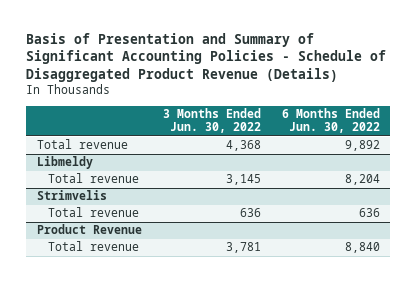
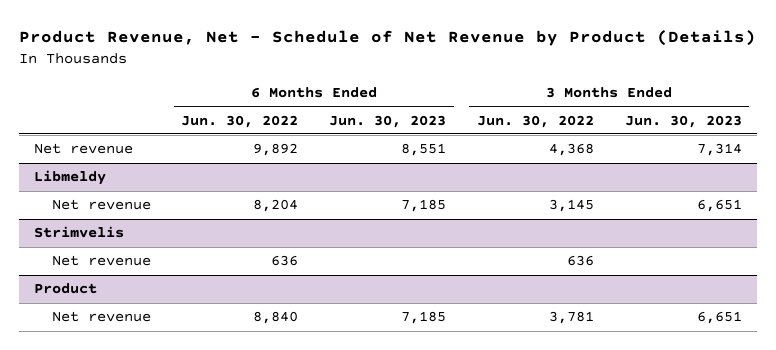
[26,32,387,83] Basis of Presentation and Summary of Significant Accounting Policies - Schedule of Disaggregated Product Revenue (Details) -> [18,30,756,47] Product Revenue, Net - Schedule of Net Revenue by Product (Details)
none -> [329,114,447,128] Jun. 30, 2023
none -> [624,114,742,128] Jun. 30, 2023
[36,139,128,150] Total revenue -> [33,143,133,155] Net revenue
[47,173,139,184] Total revenue -> [51,199,151,211] Net revenue
[47,207,139,218] Total revenue -> [51,255,151,267] Net revenue
[36,224,142,235] Product Revenue -> [33,283,97,295] Product
[47,241,139,252] Total revenue -> [51,311,151,323] Net revenue

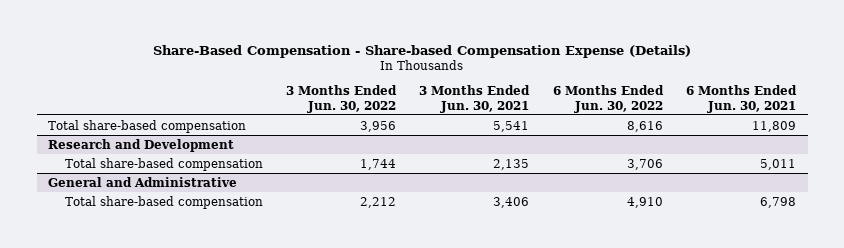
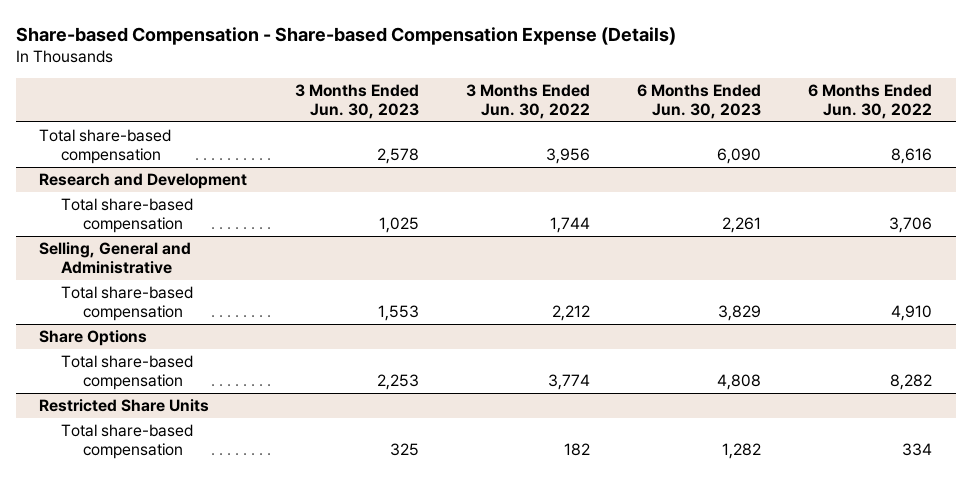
[153,44,692,58] Share-Based Compensation - Share-based Compensation Expense (Details) -> [15,26,676,45] Share-based Compensation - Share-based Compensation Expense (Details)
[419,85,531,113] 3 Months Ended Jun. 30, 2021 -> none
[686,85,798,113] 6 Months Ended Jun. 30, 2021 -> none
none -> [294,84,419,120] 3 Months Ended Jun. 30, 2023
none -> [637,84,762,120] 6 Months Ended Jun. 30, 2023
[48,176,238,187] General and Administrative -> [39,242,192,274] Selling, General and Administrative
none -> [39,330,148,347] Share Options
none -> [61,355,194,390] Total share-based compensation
none -> [39,399,210,413] Restricted Share Units
none -> [61,424,194,459] Total share-based compensation

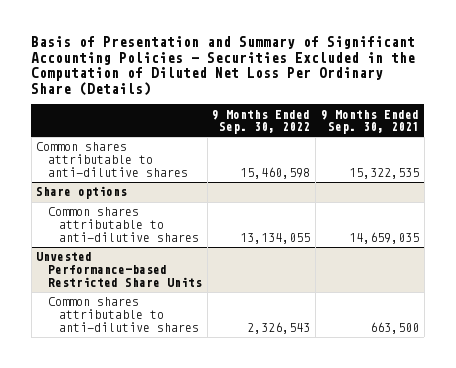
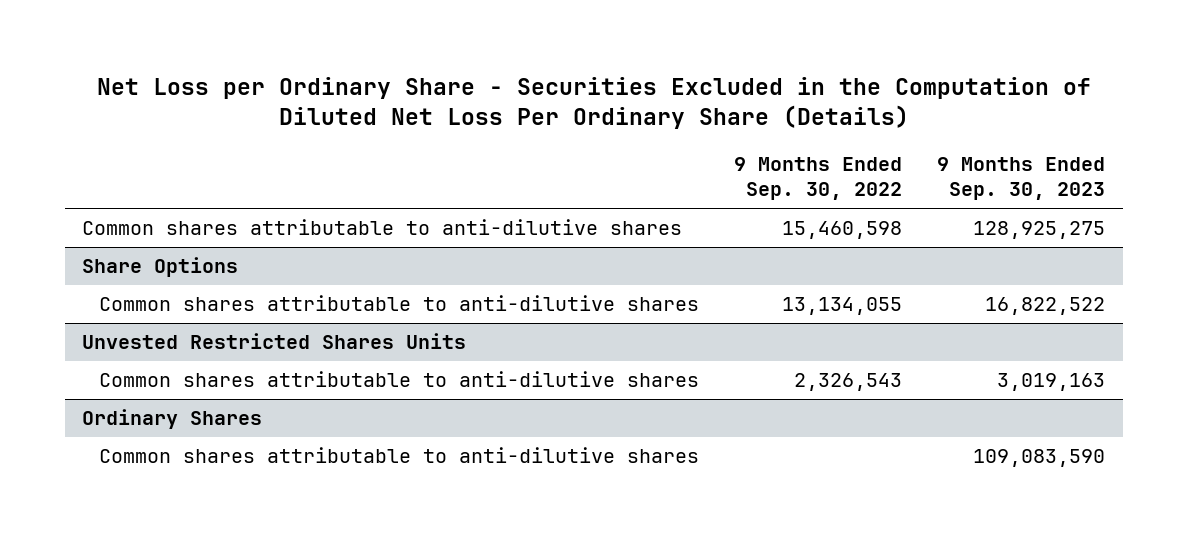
[31,35,416,96] Basis of Presentation and Summary of Significant Accounting Policies - Securities Excluded in the Computation of Diluted Net Loss Per Ordinary Share (Details) -> [96,76,1091,130] Net Loss per Ordinary Share - Securities Excluded in the Computation of Diluted Net Loss Per Ordinary Share (Details)
[321,109,420,135] 9 Months Ended Sep. 30, 2021 -> none
none -> [937,157,1106,201] 9 Months Ended Sep. 30, 2023
[36,186,128,200] Share options -> [82,257,239,278] Share Options
[36,252,202,287] Unvested Performance-based Restricted Share Units -> [82,333,467,350] Unvested Restricted Shares Units
none -> [82,409,263,430] Ordinary Shares
none -> [99,447,700,464] Common shares attributable to anti-dilutive shares

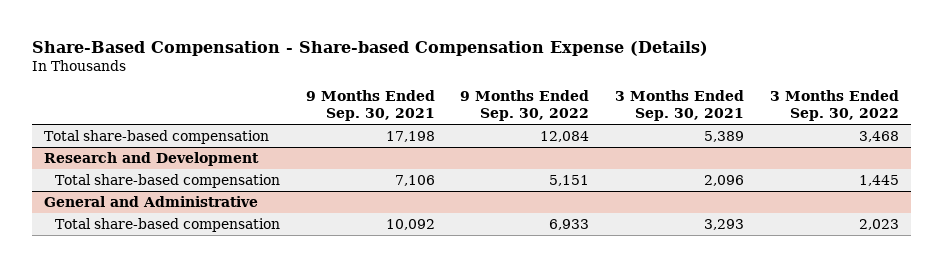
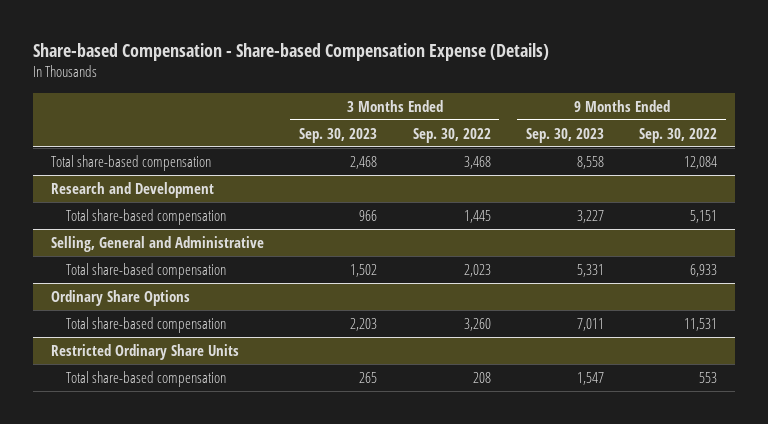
[31,40,708,56] Share-Based Compensation - Share-based Compensation Expense (Details) -> [33,42,550,61] Share-based Compensation - Share-based Compensation Expense (Details)
[305,90,435,122] 9 Months Ended Sep. 30, 2021 -> none
[614,90,744,122] 3 Months Ended Sep. 30, 2021 -> none
none -> [299,127,378,143] Sep. 30, 2023
none -> [525,127,604,143] Sep. 30, 2023
[44,195,259,207] General and Administrative -> [51,235,265,252] Selling, General and Administrative
none -> [51,289,191,306] Ordinary Share Options
none -> [66,316,227,333] Total share-based compensation
none -> [51,343,240,360] Restricted Ordinary Share Units
none -> [66,370,227,387] Total share-based compensation

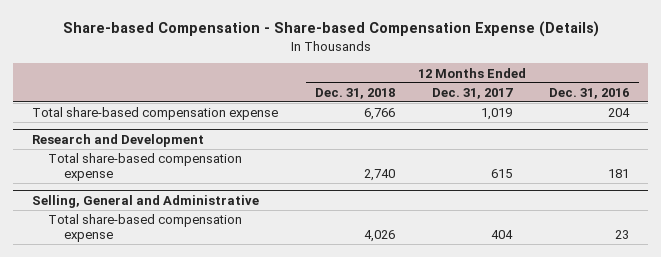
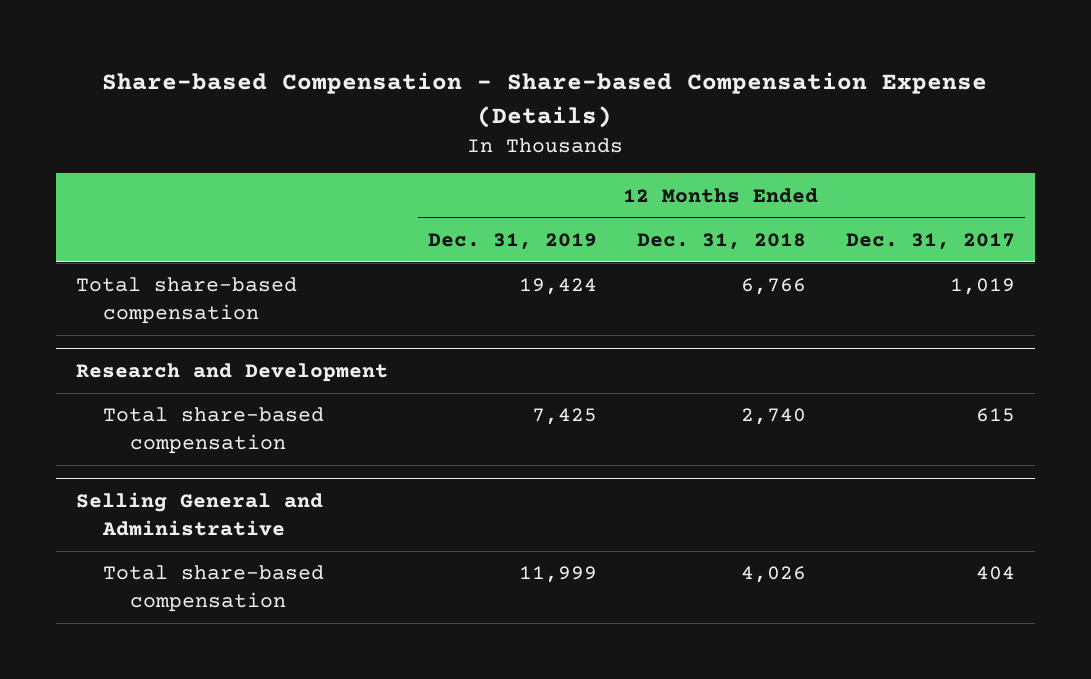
[549,87,630,99] Dec. 31, 2016 -> none
none -> [427,232,597,250] Dec. 31, 2019
[31,107,278,121] Total share-based compensation expense -> [75,277,297,324] Total share-based compensation
[47,153,242,181] Total share-based compensation expense -> [102,407,324,454] Total share-based compensation
[31,194,259,208] Selling, General and Administrative -> [75,492,323,536] Selling General and Administrative
[47,214,242,242] Total share-based compensation expense -> [102,565,324,612] Total share-based compensation

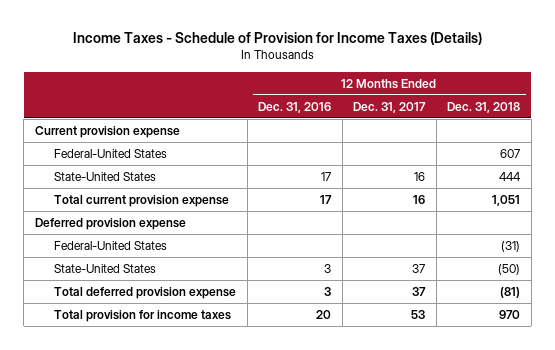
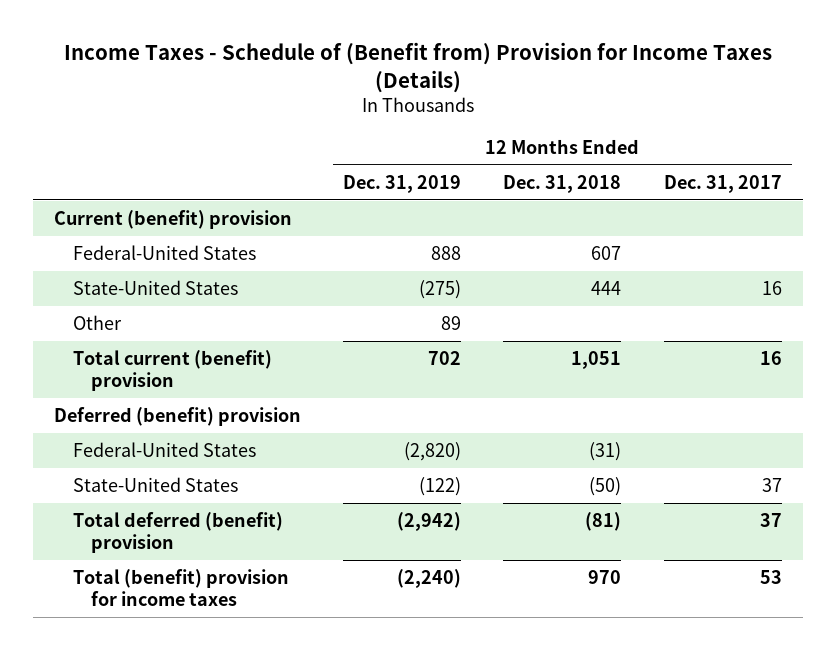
[72,31,482,45] Income Taxes - Schedule of Provision for Income Taxes (Details) -> [63,42,772,93] Income Taxes - Schedule of (Benefit from) Provision for Income Taxes (Details)
[258,101,332,113] Dec. 31, 2016 -> none
none -> [343,174,462,193] Dec. 31, 2019
[34,126,180,139] Current provision expense -> [53,210,292,230] Current (benefit) provision
none -> [72,315,122,331] Other
[53,195,229,208] Total current provision expense -> [72,350,272,392] Total current (benefit) provision
[34,218,186,231] Deferred provision expense -> [53,407,301,427] Deferred (benefit) provision
[53,287,236,300] Total deferred provision expense -> [72,512,283,554] Total deferred (benefit) provision
[53,310,231,323] Total provision for income taxes -> [72,569,289,607] Total (benefit) provision for income taxes

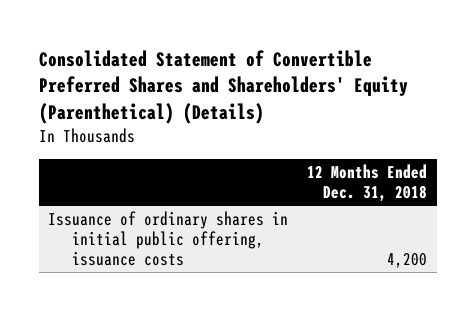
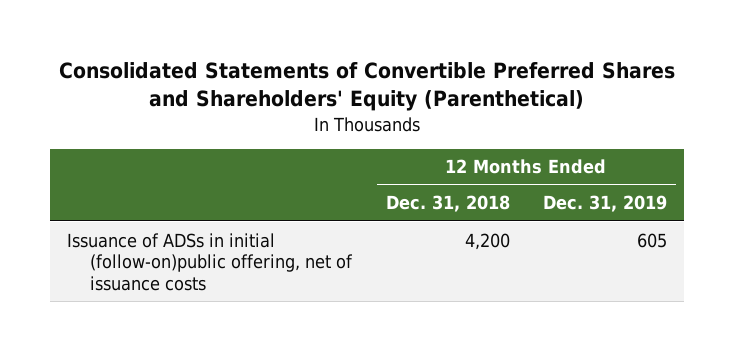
[38,49,408,124] Consolidated Statement of Convertible Preferred Shares and Shareholders' Equity (Parenthetical) (Details) -> [58,61,675,112] Consolidated Statements of Convertible Preferred Shares and Shareholders' Equity (Parenthetical)
none -> [543,195,668,213] Dec. 31, 2019
[48,211,289,266] Issuance of ordinary shares in initial public offering, issuance costs -> [66,232,353,291] Issuance of ADSs in initial (follow-on)public offering, net of issuance costs

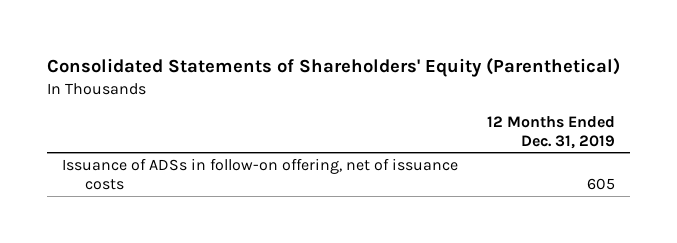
[58,61,675,112] Consolidated Statements of Convertible Preferred Shares and Shareholders' Equity (Parenthetical) -> [46,57,620,77] Consolidated Statements of Shareholders' Equity (Parenthetical)
[385,195,510,213] Dec. 31, 2018 -> none
[66,232,353,291] Issuance of ADSs in initial (follow-on)public offering, net of issuance costs -> [61,157,458,190] Issuance of ADSs in follow-on offering, net of issuance costs

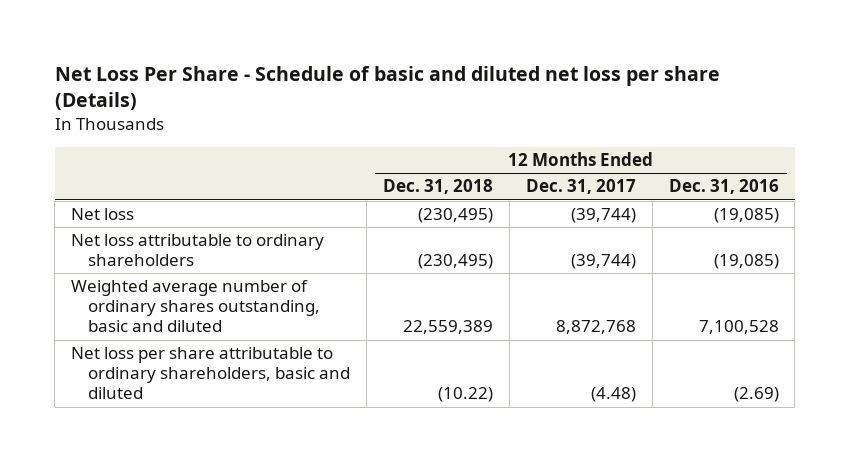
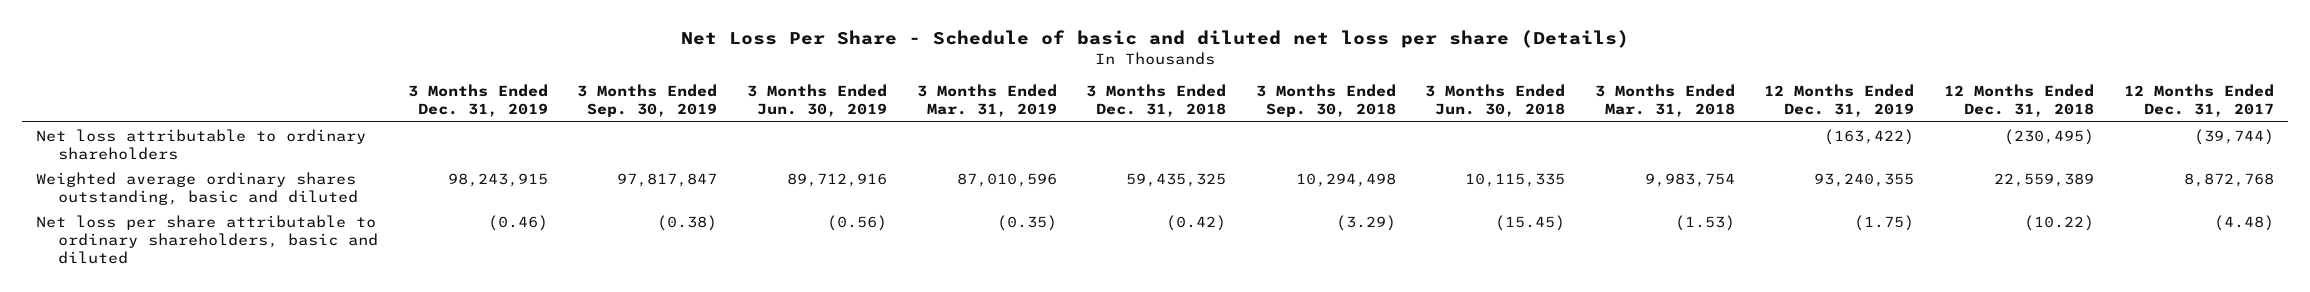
[668,179,779,195] Dec. 31, 2016 -> none
none -> [407,84,548,118] 3 Months Ended Dec. 31, 2019
none -> [577,84,718,118] 3 Months Ended Sep. 30, 2019
none -> [747,84,888,118] 3 Months Ended Jun. 30, 2019
none -> [916,84,1057,118] 3 Months Ended Mar. 31, 2019
none -> [1086,84,1227,118] 3 Months Ended Dec. 31, 2018
none -> [1255,84,1396,118] 3 Months Ended Sep. 30, 2018
none -> [1425,84,1566,118] 3 Months Ended Jun. 30, 2018
none -> [1594,84,1735,118] 3 Months Ended Mar. 31, 2018
none -> [1764,84,1915,118] 12 Months Ended Dec. 31, 2019
[71,208,135,221] Net loss -> none
[71,280,321,333] Weighted average number of ordinary shares outstanding, basic and diluted -> [36,171,359,205] Weighted average ordinary shares outstanding, basic and diluted

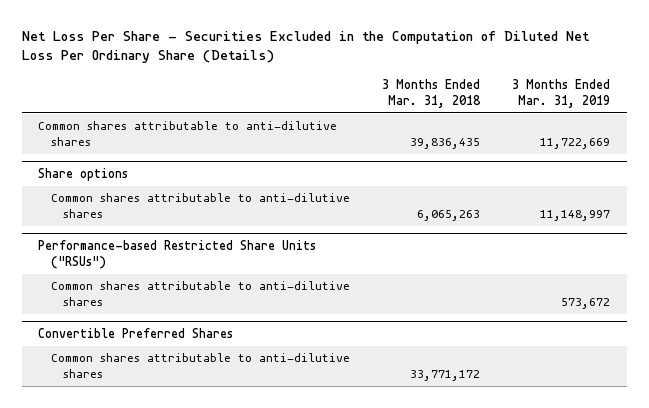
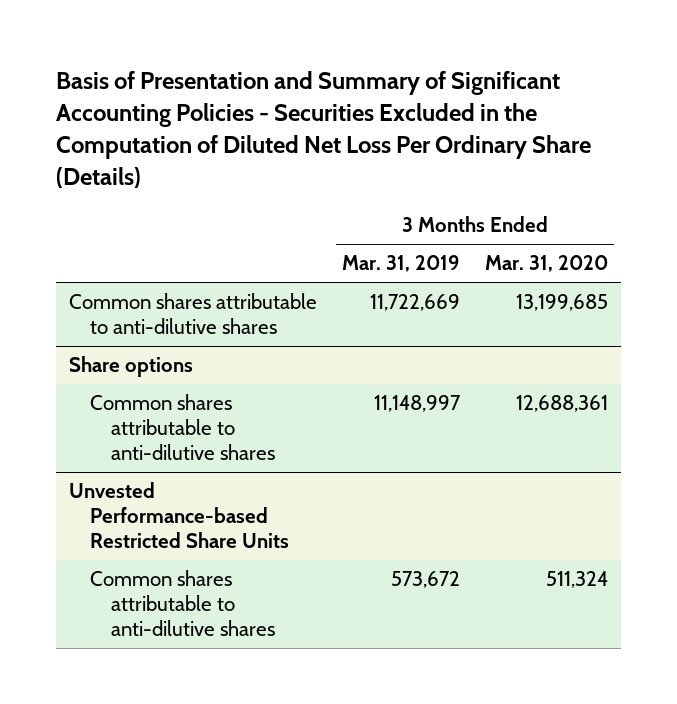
[22,31,591,64] Net Loss Per Share - Securities Excluded in the Computation of Diluted Net Loss Per Ordinary Share (Details) -> [56,70,592,189] Basis of Presentation and Summary of Significant Accounting Policies - Securities Excluded in the Computation of Diluted Net Loss Per Ordinary Share (Details)
[382,79,482,108] 3 Months Ended Mar. 31, 2018 -> none
none -> [485,255,609,273] Mar. 31, 2020
[38,240,317,269] Performance-based Restricted Share Units ("RSUs") -> [68,482,290,548] Unvested Performance-based Restricted Share Units
[38,328,234,339] Convertible Preferred Shares -> none
[50,353,350,378] Common shares attributable to anti-dilutive shares -> none

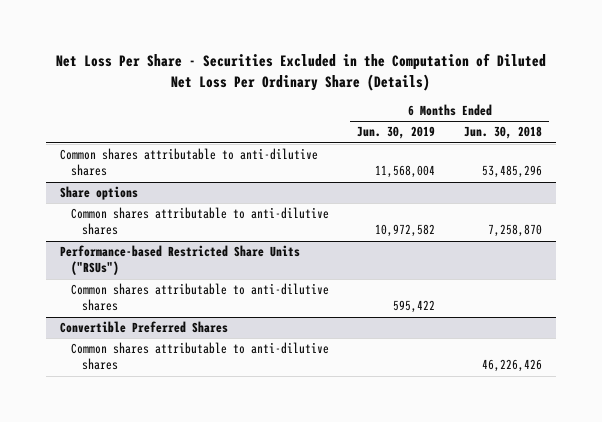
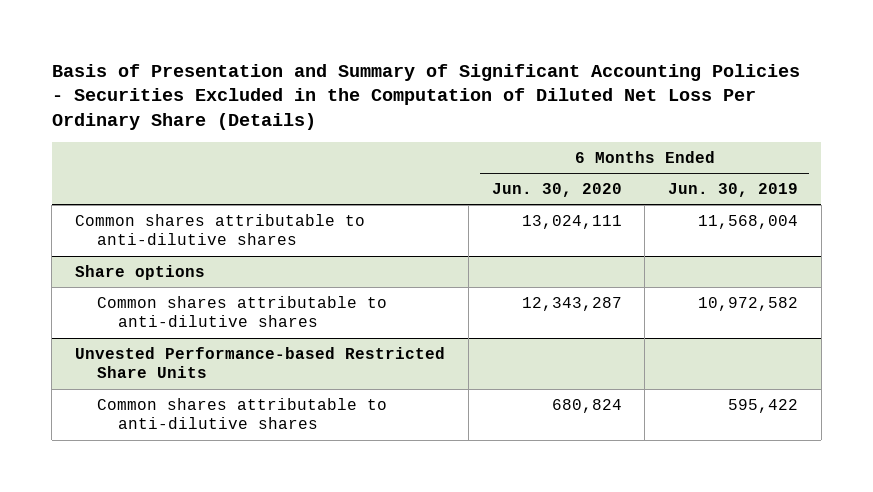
[55,53,546,91] Net Loss Per Share - Securities Excluded in the Computation of Diluted Net Loss Per Ordinary Share (Details) -> [51,63,800,131] Basis of Presentation and Summary of Significant Accounting Policies - Securities Excluded in the Computation of Diluted Net Loss Per Ordinary Share (Details)
[463,126,542,140] Jun. 30, 2018 -> none
none -> [491,182,622,197] Jun. 30, 2020
[59,245,300,276] Performance-based Restricted Share Units ("RSUs") -> [75,346,446,379] Unvested Performance-based Restricted Share Units
[59,321,228,334] Convertible Preferred Shares -> none
[71,342,330,371] Common shares attributable to anti-dilutive shares -> none

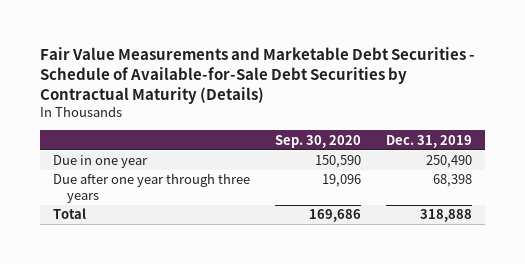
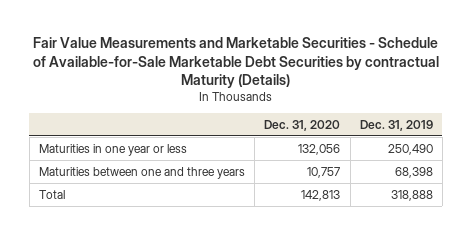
[40,47,476,105] Fair Value Measurements and Marketable Debt Securities - Schedule of Available-for-Sale Debt Securities by Contractual Maturity (Details) -> [32,36,439,89] Fair Value Measurements and Marketable Securities - Schedule of Available-for-Sale Marketable Debt Securities by contractual Maturity (Details)
[274,134,361,148] Sep. 30, 2020 -> none
none -> [264,119,341,131] Dec. 31, 2020
[52,155,148,169] Due in one year -> [39,143,188,156] Maturities in one year or less
[52,173,250,204] Due after one year through three years -> [39,166,246,179] Maturities between one and three years

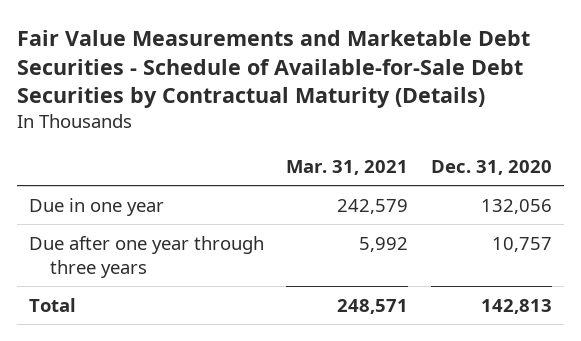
[32,36,439,89] Fair Value Measurements and Marketable Securities - Schedule of Available-for-Sale Marketable Debt Securities by contractual Maturity (Details) -> [17,29,531,109] Fair Value Measurements and Marketable Debt Securities - Schedule of Available-for-Sale Debt Securities by Contractual Maturity (Details)
[359,119,433,131] Dec. 31, 2019 -> none
none -> [286,159,409,175] Mar. 31, 2021
[39,143,188,156] Maturities in one year or less -> [28,197,164,216] Due in one year
[39,166,246,179] Maturities between one and three years -> [28,235,264,278] Due after one year through three years

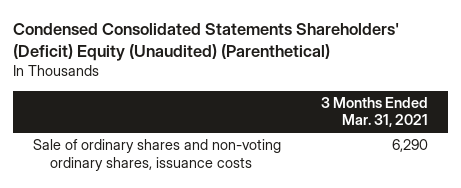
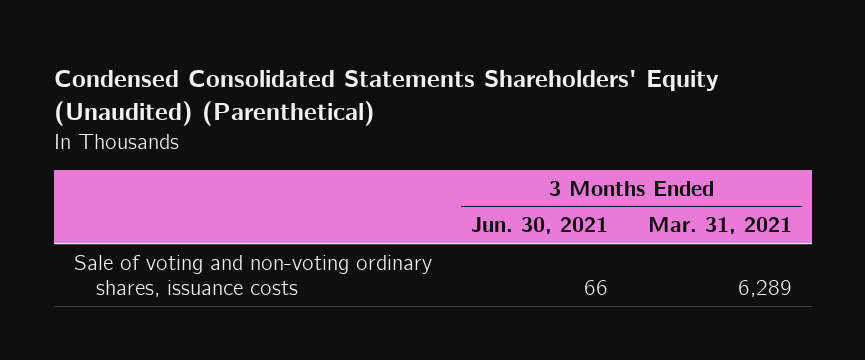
[12,22,399,62] Condensed Consolidated Statements Shareholders' (Deficit) Equity (Unaudited) (Parenthetical) -> [53,70,719,127] Condensed Consolidated Statements Shareholders' Equity (Unaudited) (Parenthetical)
none -> [471,217,609,235] Jun. 30, 2021
[32,139,281,171] Sale of ordinary shares and non-voting ordinary shares, issuance costs -> [73,254,432,298] Sale of voting and non-voting ordinary shares, issuance costs
[392,139,429,153] 6,290 -> [737,280,792,298] 6,289

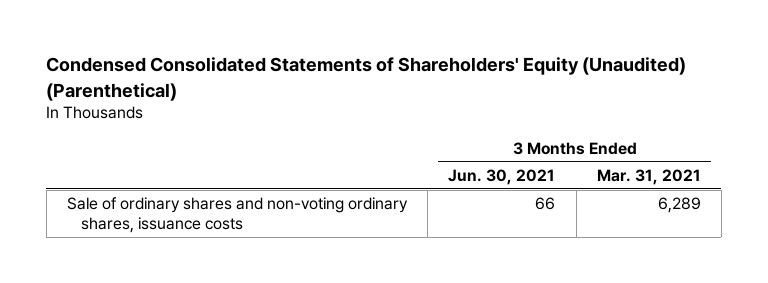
[53,70,719,127] Condensed Consolidated Statements Shareholders' Equity (Unaudited) (Parenthetical) -> [46,57,687,101] Condensed Consolidated Statements of Shareholders' Equity (Unaudited) (Parenthetical)
[73,254,432,298] Sale of voting and non-voting ordinary shares, issuance costs -> [67,197,409,234] Sale of ordinary shares and non-voting ordinary shares, issuance costs

